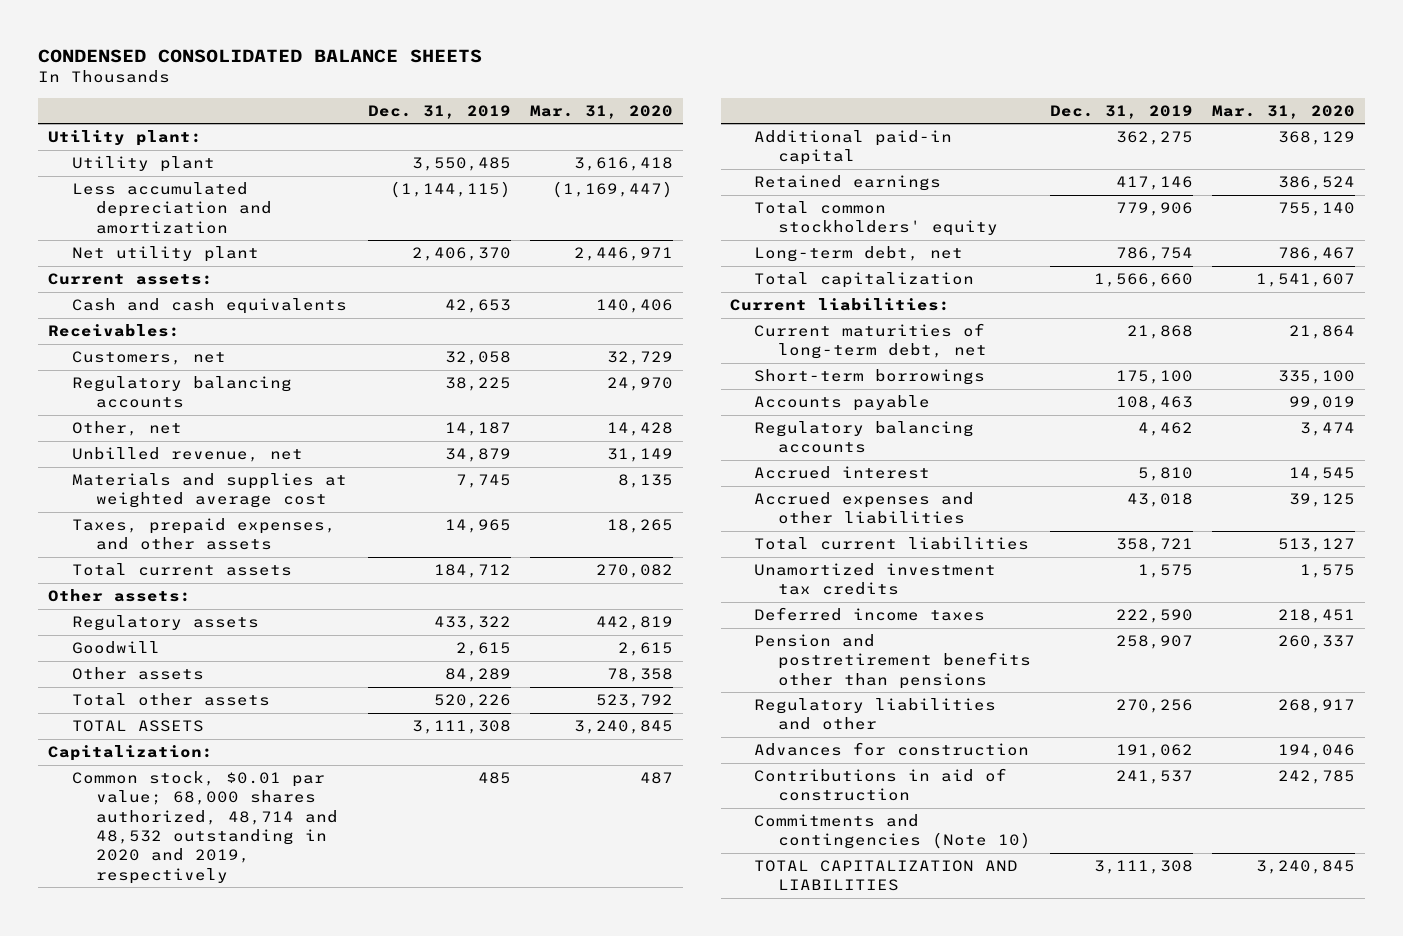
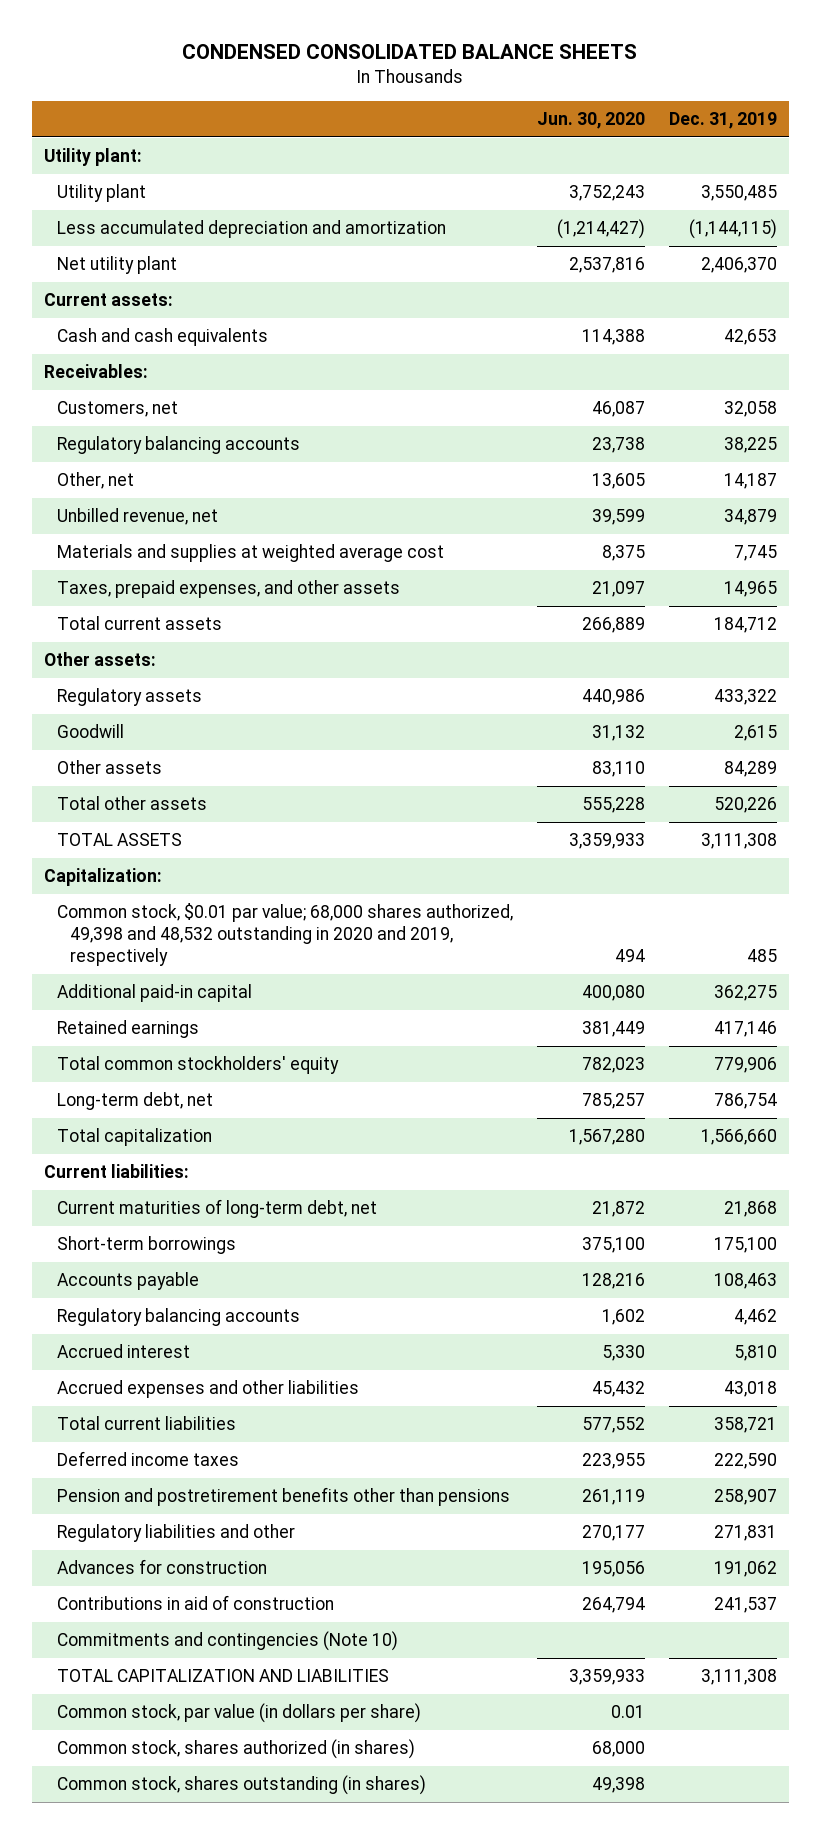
[530,104,674,119] Mar. 31, 2020 -> none
none -> [536,111,645,129] Jun. 30, 2020
[71,771,338,884] Common stock, $0.01 par value; 68,000 shares authorized, 48,714 and 48,532 outstanding in 2020 and 2019, respectively -> [56,903,513,967] Common stock, $0.01 par value; 68,000 shares authorized, 49,398 and 48,532 outstanding in 2020 and 2019, respectively
[754,563,997,596] Unamortized investment tax credits -> none
[1116,699,1194,714] 270,256 -> [713,1525,777,1542] 271,831
none -> [56,1703,421,1724] Common stock, par value (in dollars per share)
none -> [56,1739,415,1760] Common stock, shares authorized (in shares)
none -> [56,1775,426,1796] Common stock, shares outstanding (in shares)

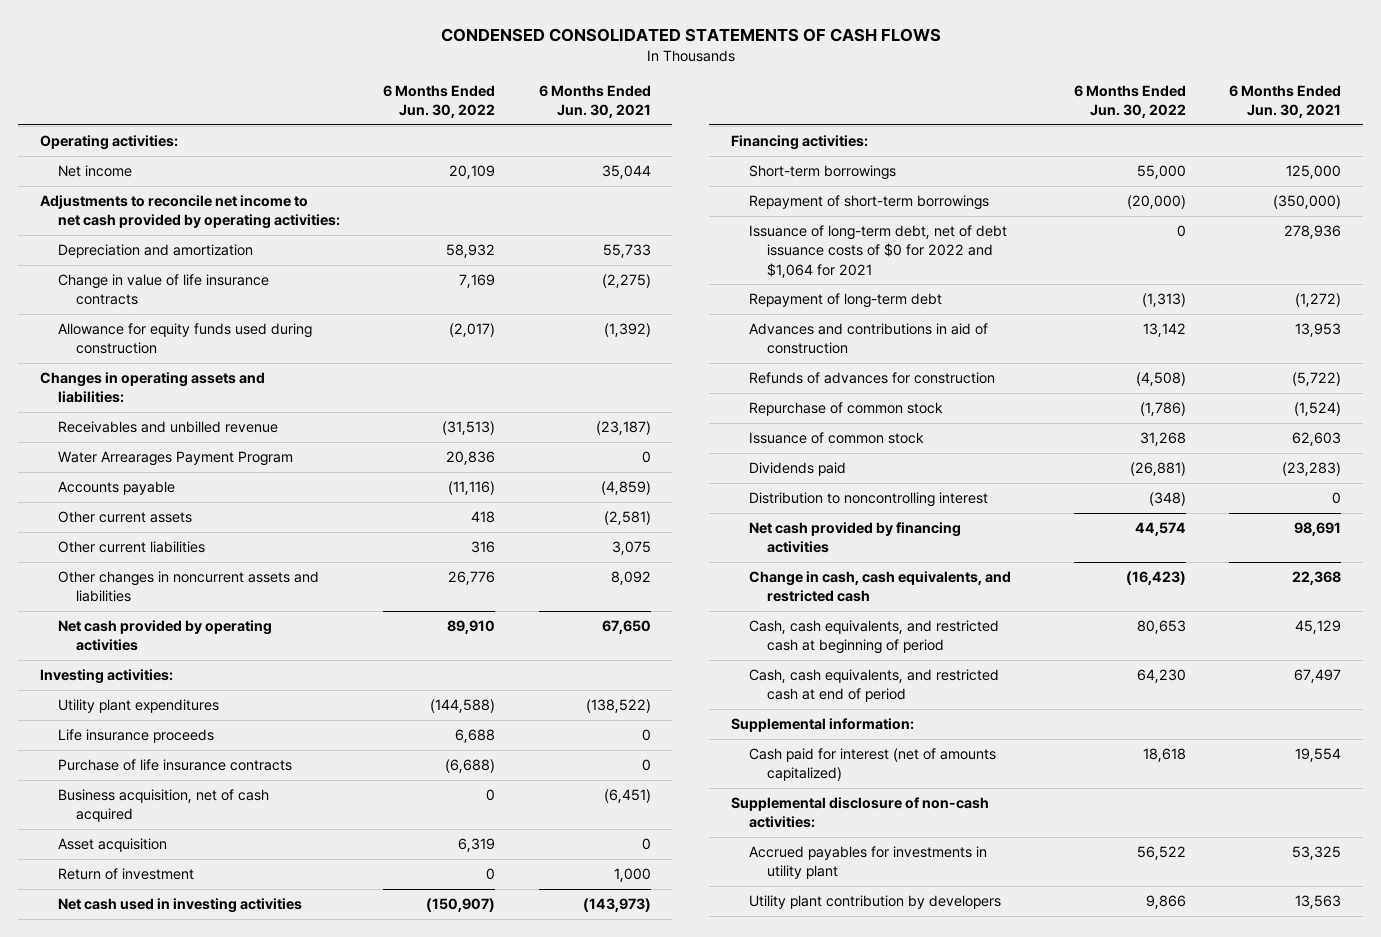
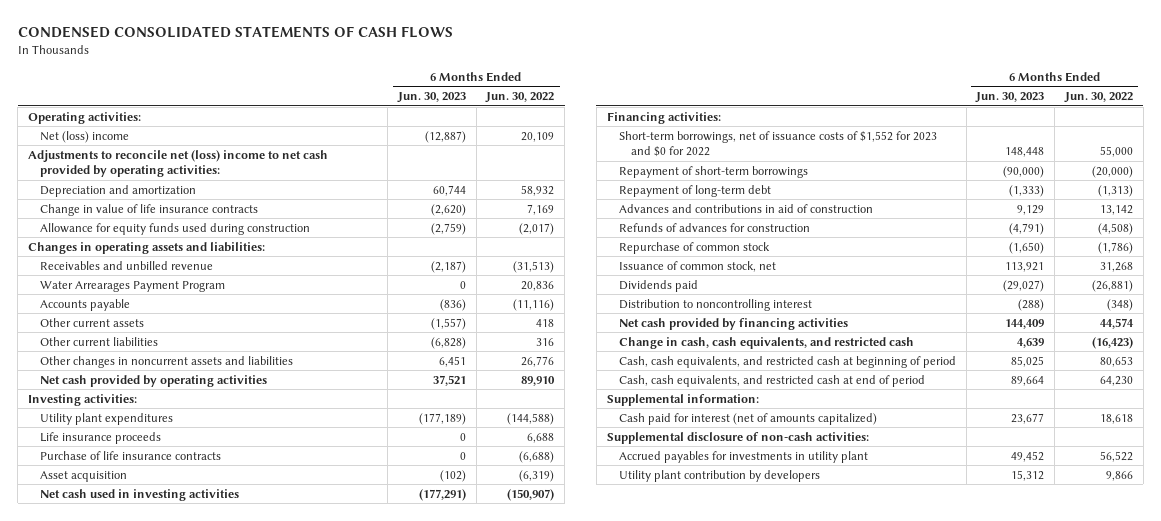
[538,84,651,118] 6 Months Ended Jun. 30, 2021 -> none
none -> [396,92,466,104] Jun. 30, 2023
[58,165,133,178] Net income -> [40,130,130,143] Net (loss) income
[39,195,341,230] Adjustments to reconcile net income to net cash provided by operating activities: -> [28,149,329,177] Adjustments to reconcile net (loss) income to net cash provided by operating activities:
[58,789,270,823] Business acquisition, net of cash acquired -> none
[58,868,195,881] Return of investment -> none
[458,838,496,853] 6,319 -> [519,469,555,482] (6,319)
[748,165,896,181] Short-term borrowings -> [618,130,937,157] Short-term borrowings, net of issuance costs of $1,552 for 2023 and $0 for 2022
[748,225,1007,278] Issuance of long-term debt, net of debt issuance costs of $0 for 2022 and $1,064 for 2021 -> none
[748,432,924,445] Issuance of common stock -> [618,260,776,272] Issuance of common stock, net

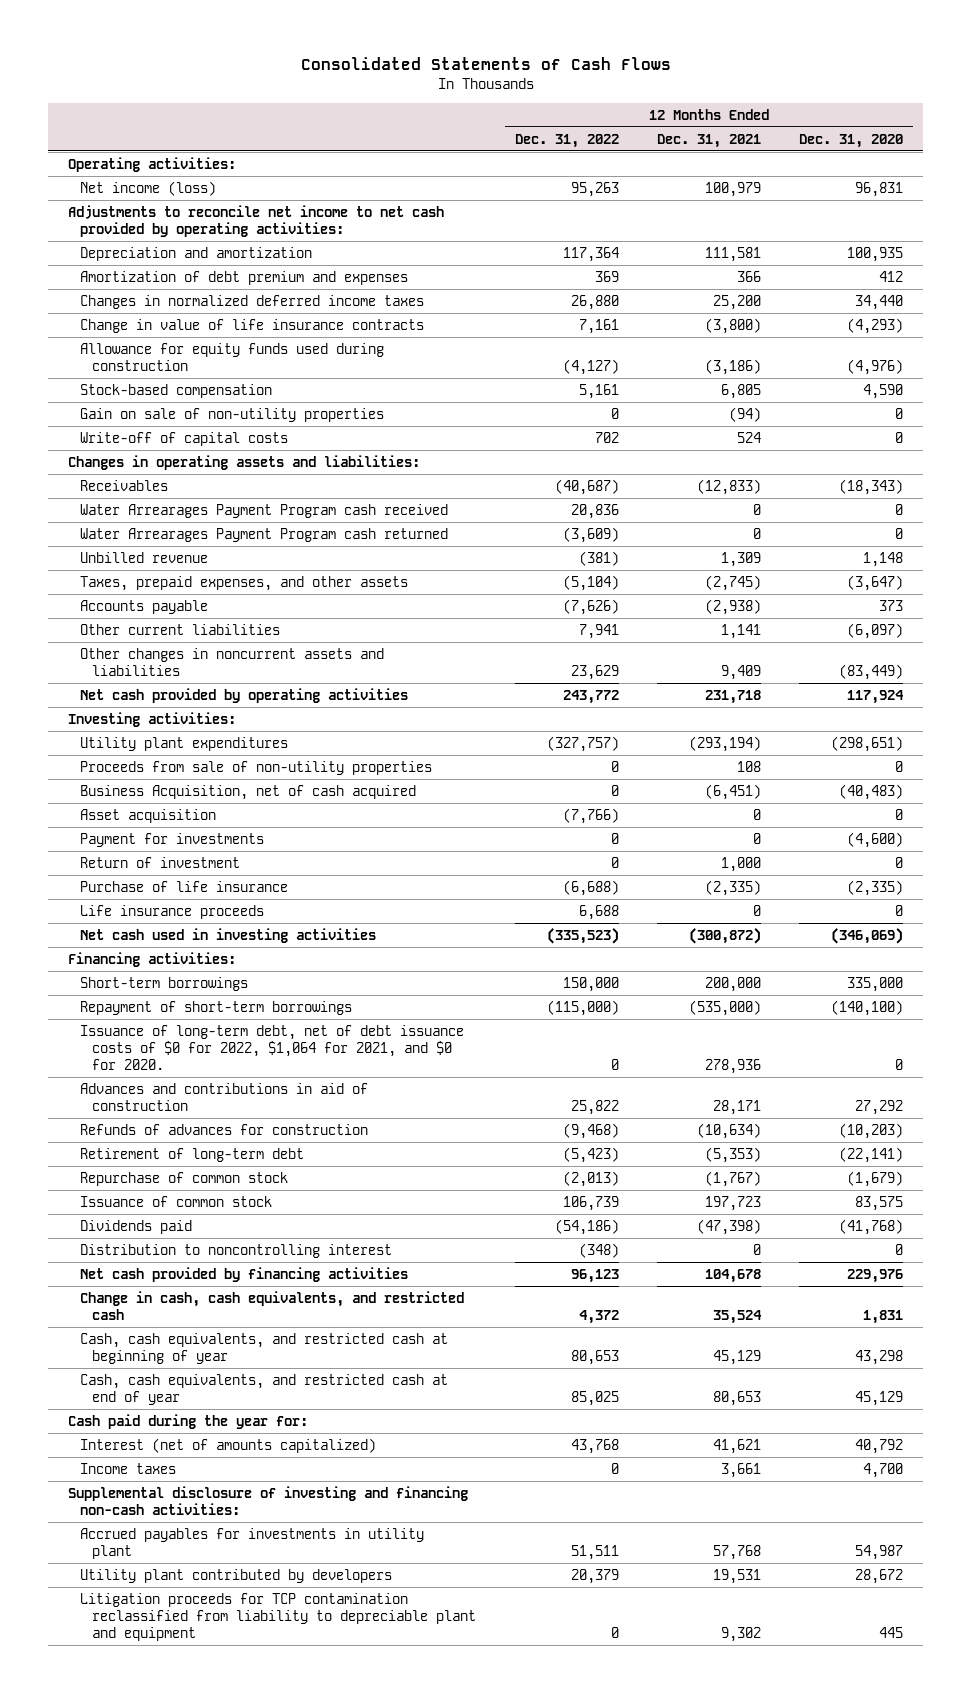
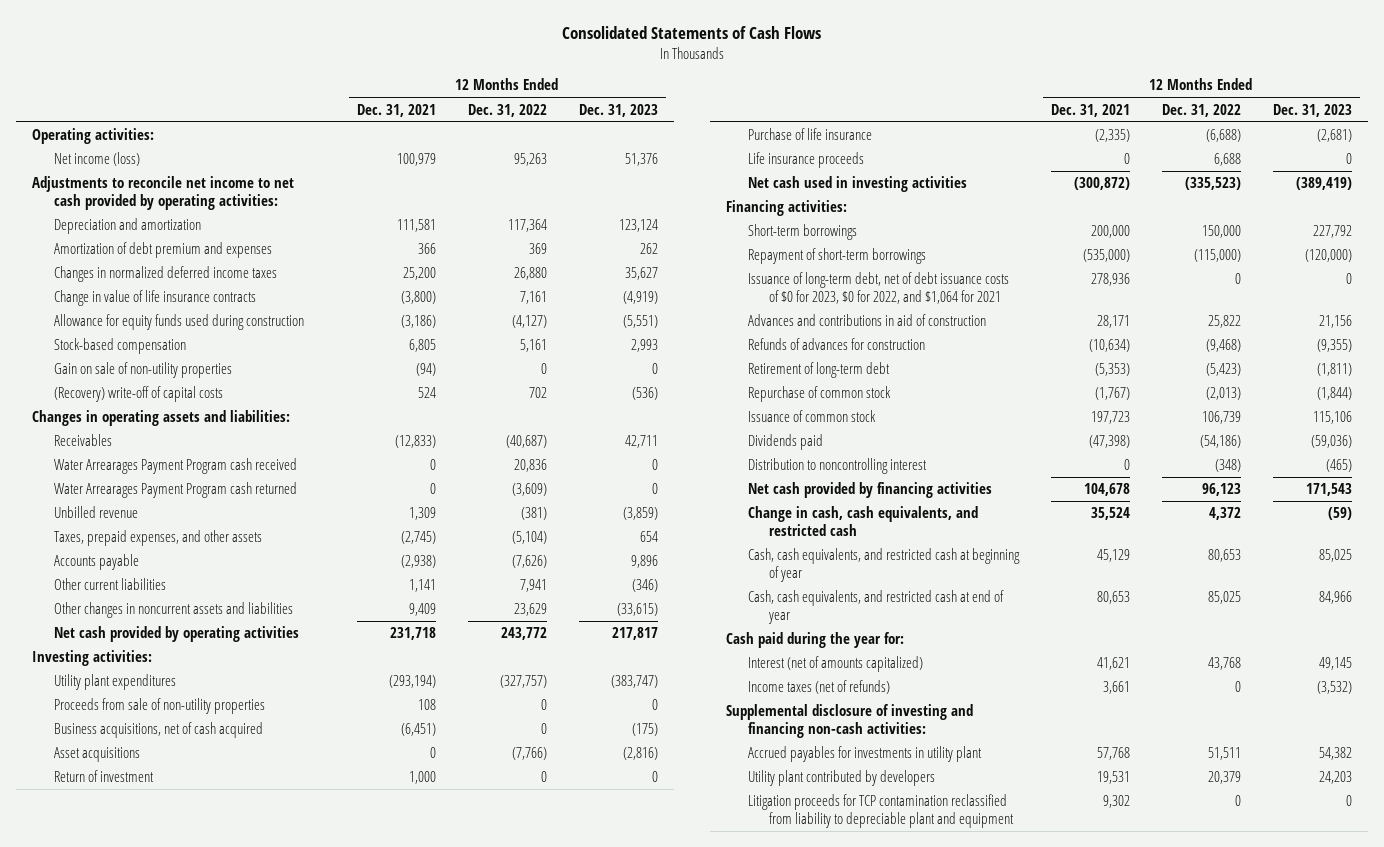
[799,133,904,148] Dec. 31, 2020 -> none
none -> [578,103,658,117] Dec. 31, 2023
[79,431,288,446] Write-off of capital costs -> [53,386,223,403] (Recovery) write-off of capital costs
[79,832,264,847] Payment for investments -> none
[79,784,416,800] Business Acquisition, net of cash acquired -> [53,722,263,739] Business acquisitions, net of cash acquired
[79,808,216,823] Asset acquisition -> [53,747,140,763] Asset acquisitions
[79,1024,464,1070] Issuance of long-term debt, net of debt issuance costs of $0 for 2022, $1,064 for 2021, and $0 for 2020. -> [747,272,1009,305] Issuance of long-term debt, net of debt issuance costs of $0 for 2023, $0 for 2022, and $1,064 for 2021
[79,1462,176,1474] Income taxes -> [747,680,890,695] Income taxes (net of refunds)

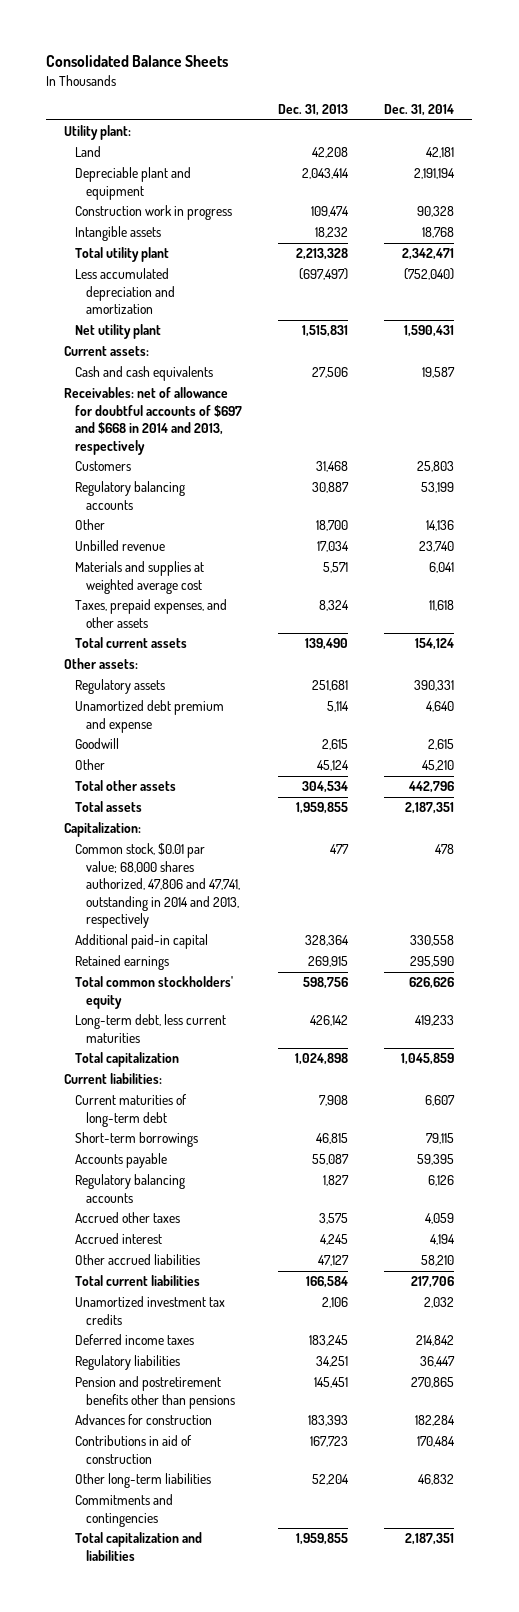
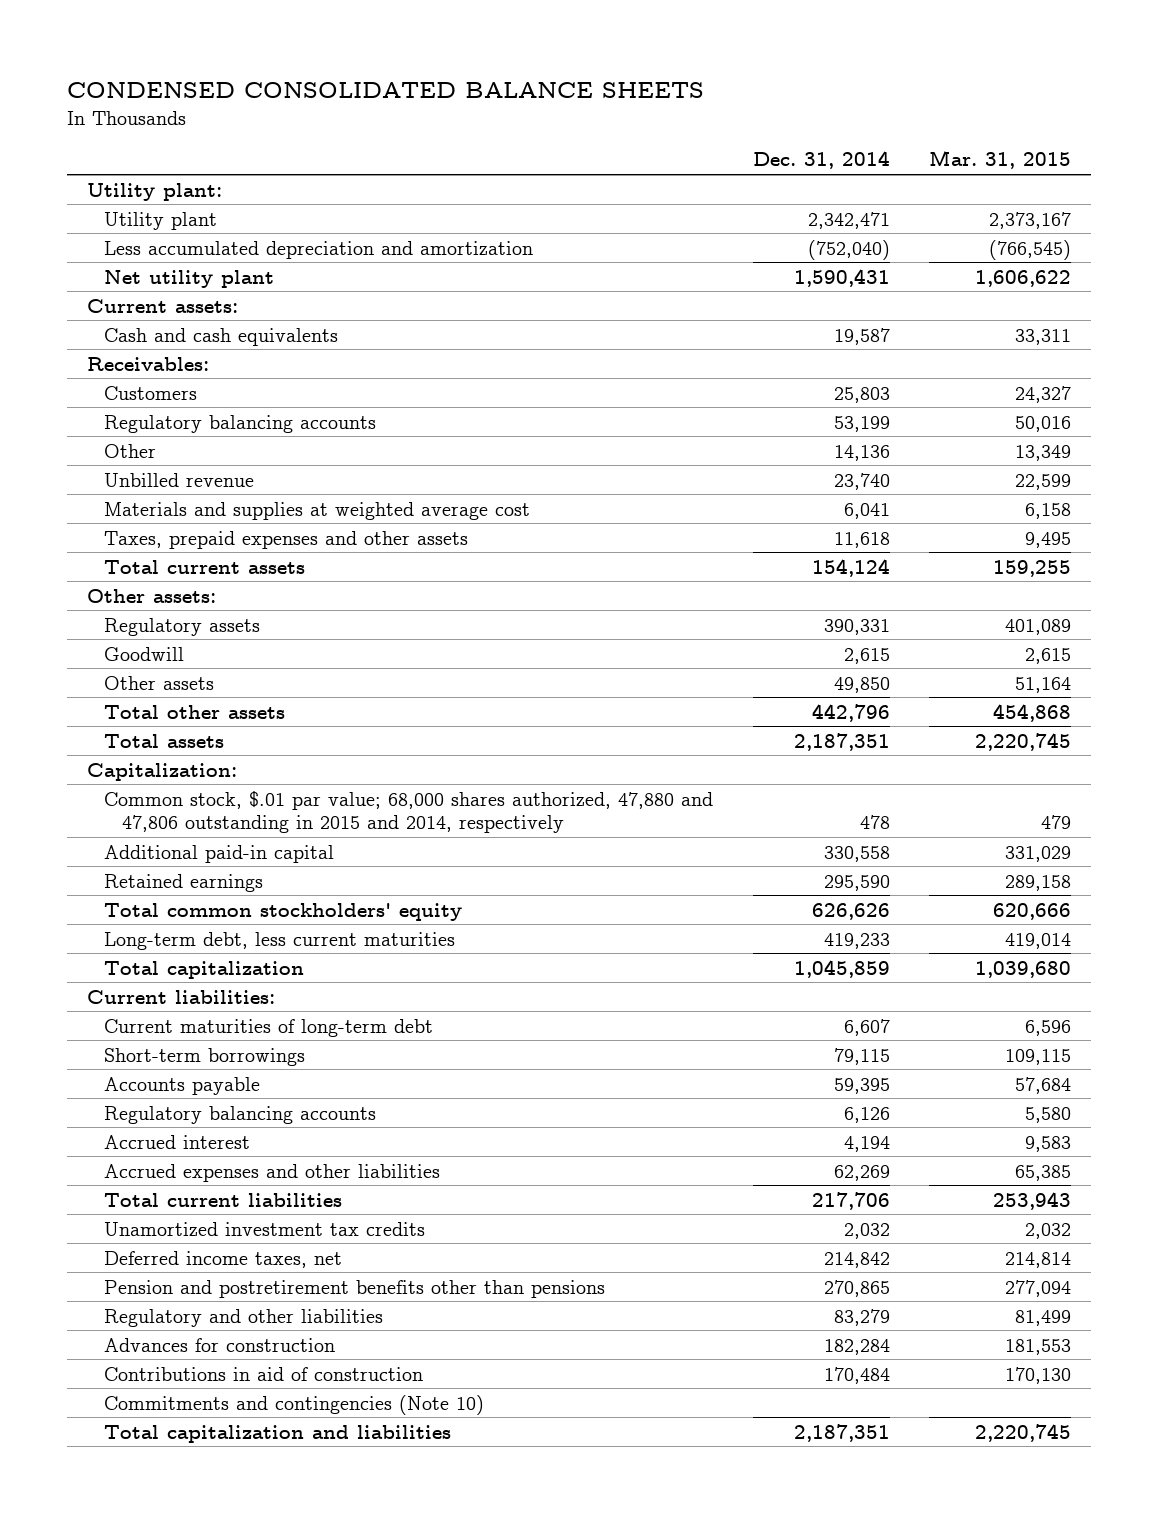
[46,55,229,68] Consolidated Balance Sheets -> [66,81,704,98] CONDENSED CONSOLIDATED BALANCE SHEETS
[278,104,349,117] Dec. 31, 2013 -> none
none -> [929,150,1072,170] Mar. 31, 2015
[75,146,102,158] Land -> none
[75,167,192,200] Depreciable plant and equipment -> none
[75,205,233,221] Construction work in progress -> none
[75,226,162,242] Intangible assets -> none
[75,247,170,263] Total utility plant -> [104,211,218,230] Utility plant
[64,387,243,455] Receivables: net of allowance for doubtful accounts of $697 and $668 in 2014 and 2013, respectively -> [86,356,209,371] Receivables:
[75,599,228,628] Taxes, prepaid expenses, and other assets -> [104,530,469,549] Taxes, prepaid expenses and other assets
[75,700,225,733] Unamortized debt premium and expense -> none
[75,759,106,771] Other -> [104,675,215,690] Other assets
[422,760,455,772] 45,210 -> [833,676,890,693] 49,850
[75,843,241,929] Common stock, $0.01 par value; 68,000 shares authorized, 47,806 and 47,741, outstanding in 2014 and 2013, respectively -> [104,790,714,833] Common stock, $.01 par value; 68,000 shares authorized, 47,880 and 47,806 outstanding in 2015 and 2014, respectively
[75,1212,181,1224] Accrued other taxes -> none
[75,1254,201,1266] Other accrued liabilities -> [104,1163,441,1182] Accrued expenses and other liabilities
[421,1255,455,1267] 58,210 -> [833,1164,890,1181] 62,269
[75,1355,181,1371] Regulatory liabilities -> none
[75,1334,195,1346] Deferred income taxes -> [104,1250,343,1268] Deferred income taxes, net
none -> [104,1308,384,1327] Regulatory and other liabilities
[75,1473,212,1489] Other long-term liabilities -> none
[75,1494,174,1527] Commitments and contingencies -> [104,1394,485,1415] Commitments and contingencies (Note 10)

